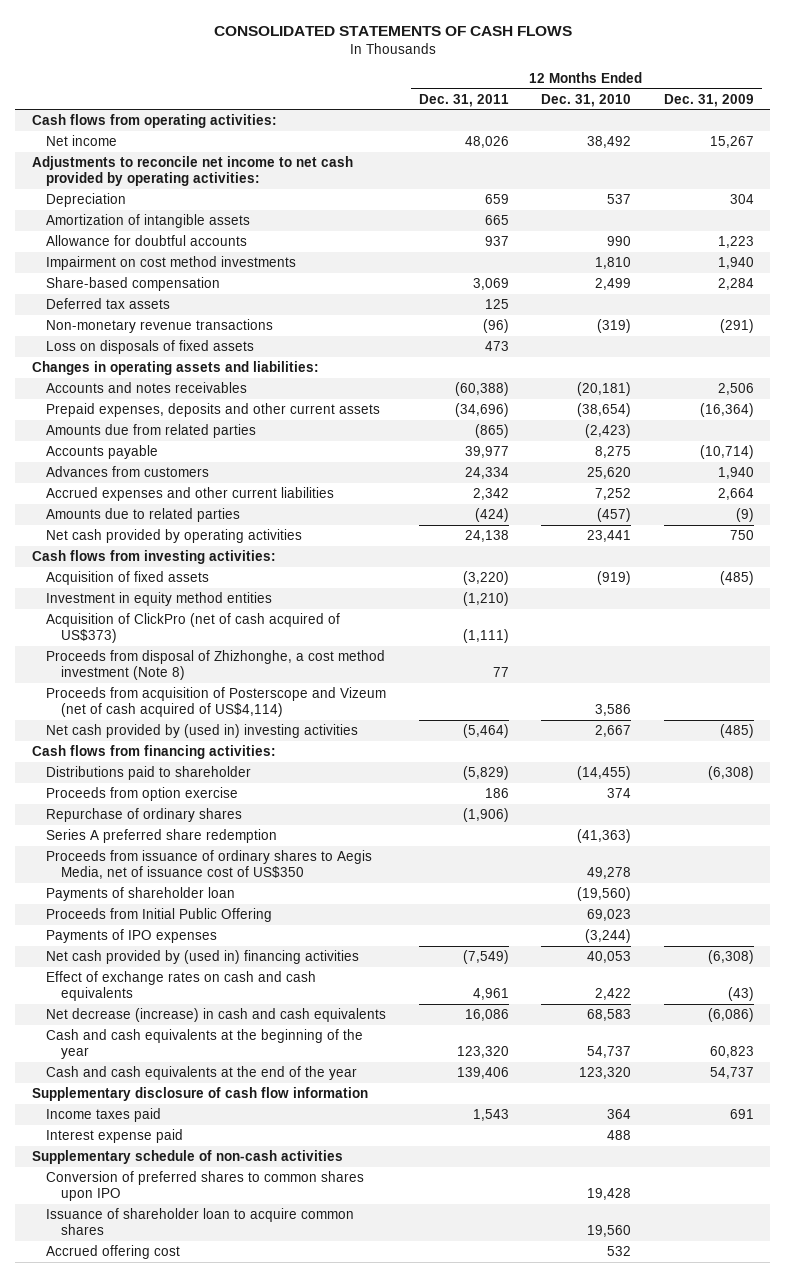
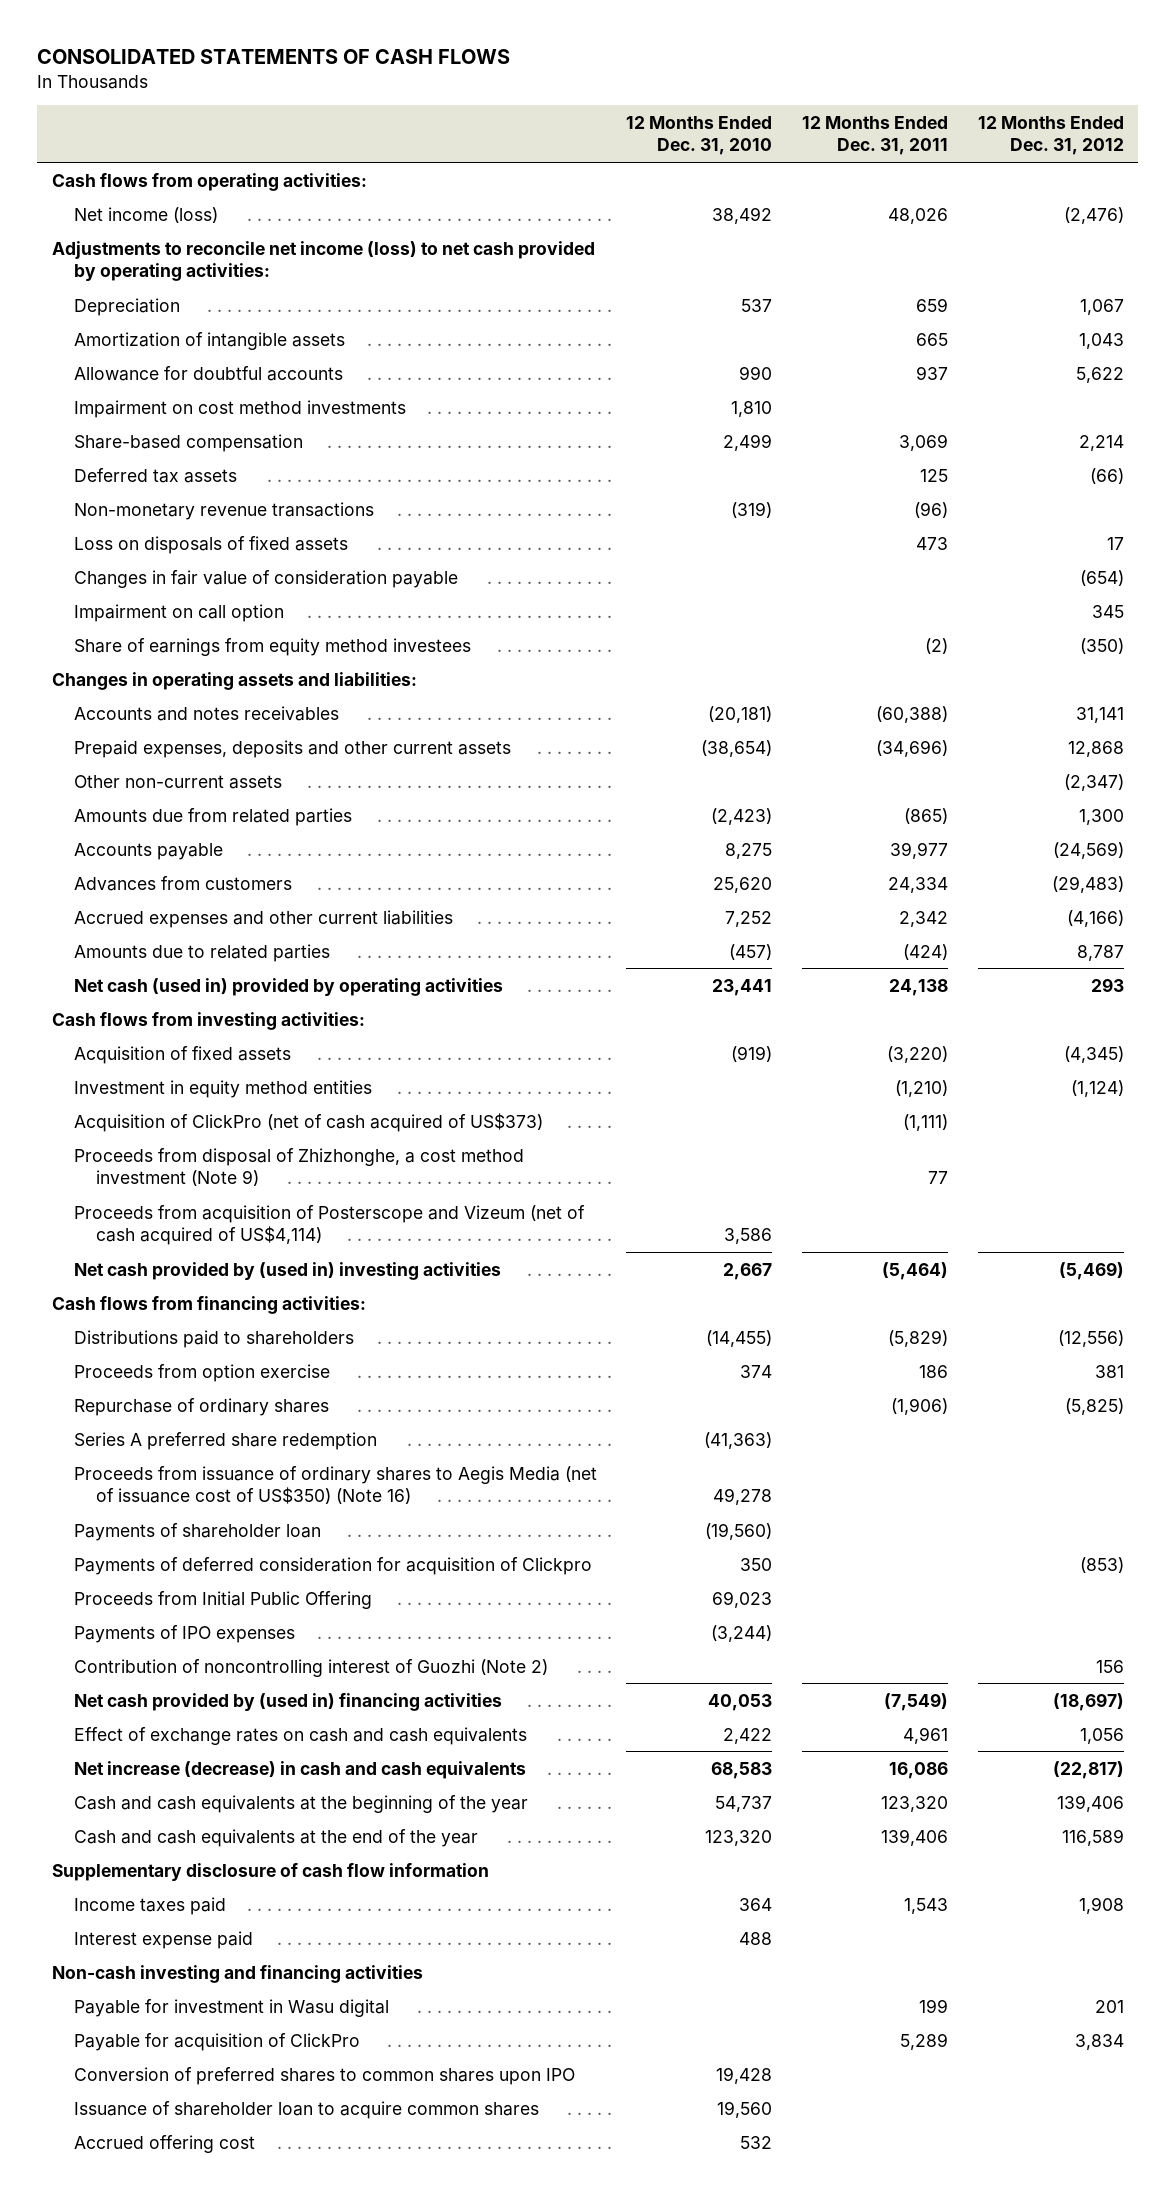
[663,93,754,107] Dec. 31, 2009 -> none
none -> [977,115,1124,156] 12 Months Ended Dec. 31, 2012
[46,135,118,147] Net income -> [73,206,218,223] Net income (loss)
[31,156,353,186] Adjustments to reconcile net income to net cash provided by operating activities: -> [51,240,595,282] Adjustments to reconcile net income (loss) to net cash provided by operating activities:
none -> [73,569,458,588] Changes in fair value of consideration payable
none -> [73,603,284,622] Impairment on call option
none -> [73,637,471,656] Share of earnings from equity method investees
none -> [73,774,282,789] Other non-current assets
[46,529,303,544] Net cash provided by operating activities -> [73,977,503,996] Net cash (used in) provided by operating activities
[46,650,386,680] Proceeds from disposal of Zhizhonghe, a cost method investment (Note 8) -> [73,1147,524,1187] Proceeds from disposal of Zhizhonghe, a cost method investment (Note 9)
[46,766,252,781] Distributions paid to shareholder -> [73,1329,354,1348] Distributions paid to shareholders
[46,850,373,879] Proceeds from issuance of ordinary shares to Aegis Media, net of issuance cost of US$350 -> [73,1465,597,1505] Proceeds from issuance of ordinary shares to Aegis Media (net of issuance cost of US$350) (Note 16)
none -> [73,1556,592,1575] Payments of deferred consideration for acquisition of Clickpro
none -> [73,1658,548,1677] Contribution of noncontrolling interest of Guozhi (Note 2)
[46,1008,387,1023] Net decrease (increase) in cash and cash equivalents -> [73,1760,526,1779] Net increase (decrease) in cash and cash equivalents
[31,1150,343,1165] Supplementary schedule of non-cash activities -> [51,1964,423,1983] Non-cash investing and financing activities
none -> [73,1998,389,2017] Payable for investment in Wasu digital
none -> [73,2032,360,2051] Payable for acquisition of ClickPro

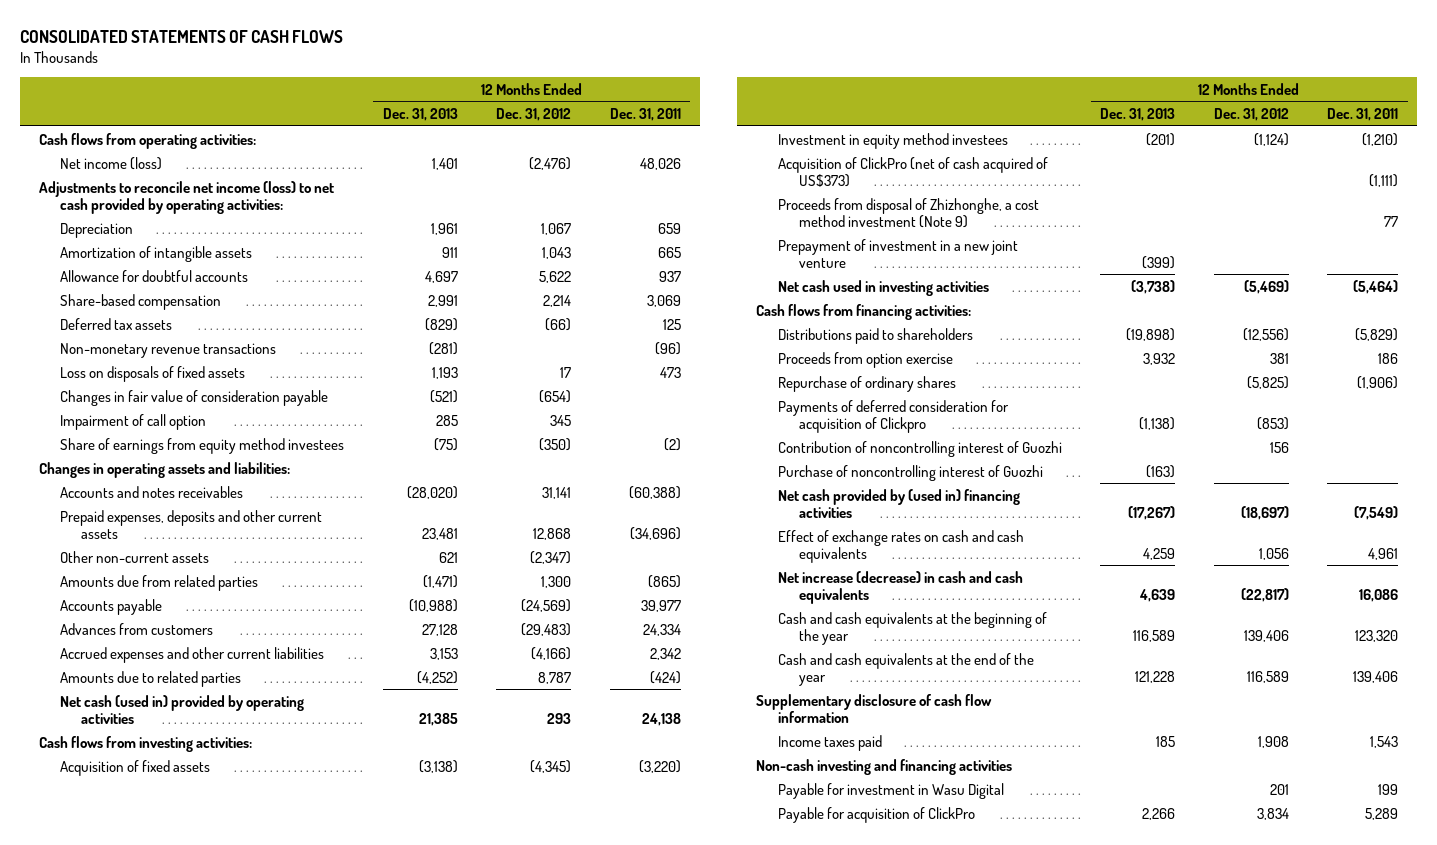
[626,115,773,156] 12 Months Ended Dec. 31, 2010 -> none
none -> [382,108,458,122] Dec. 31, 2013
[73,399,406,418] Impairment on cost method investments -> none
[73,603,284,622] Impairment on call option -> [60,413,207,430] Impairment of call option
[73,1079,372,1098] Investment in equity method entities -> [777,132,1008,149] Investment in equity method investees
[73,1204,585,1246] Proceeds from acquisition of Posterscope and Vizeum (net of cash acquired of US$4,114) -> none
none -> [777,238,1018,268] Prepayment of investment in a new joint venture
[73,1261,501,1280] Net cash provided by (used in) investing activities -> [777,279,989,296] Net cash used in investing activities
[73,1431,377,1450] Series A preferred share redemption -> none
[73,1465,597,1505] Proceeds from issuance of ordinary shares to Aegis Media (net of issuance cost of US$350) (Note 16) -> none
[73,1522,321,1541] Payments of shareholder loan -> none
[73,1590,372,1609] Proceeds from Initial Public Offering -> none
[73,1624,295,1643] Payments of IPO expenses -> none
[73,1658,548,1677] Contribution of noncontrolling interest of Guozhi (Note 2) -> [777,440,1062,457] Contribution of noncontrolling interest of Guozhi
none -> [777,464,1043,481] Purchase of noncontrolling interest of Guozhi
[73,1930,253,1949] Interest expense paid -> none
[73,1998,389,2017] Payable for investment in Wasu digital -> [777,782,1004,799] Payable for investment in Wasu Digital
[73,2066,575,2085] Conversion of preferred shares to common shares upon IPO -> none
[73,2100,539,2119] Issuance of shareholder loan to acquire common shares -> none
[73,2134,255,2153] Accrued offering cost -> none

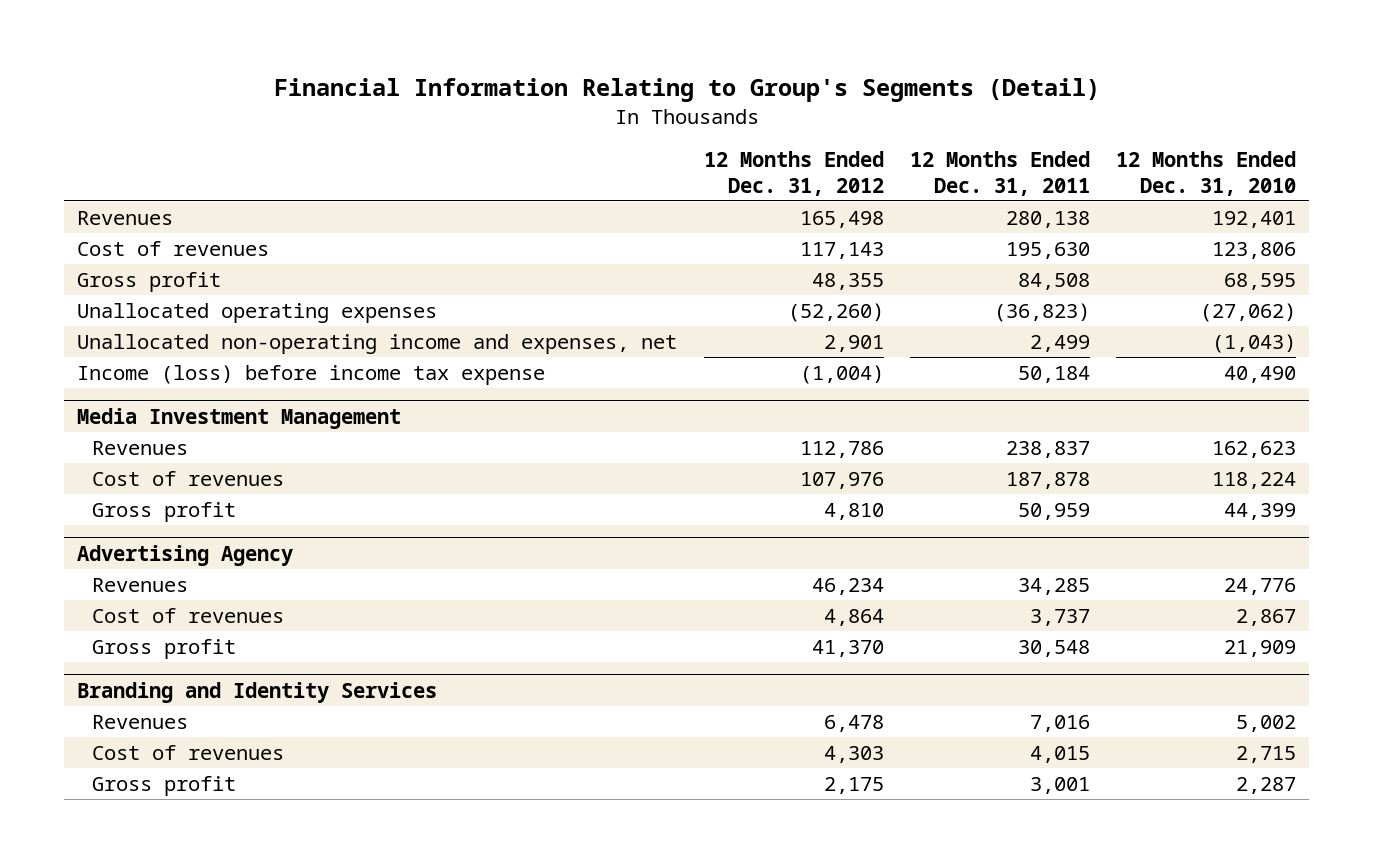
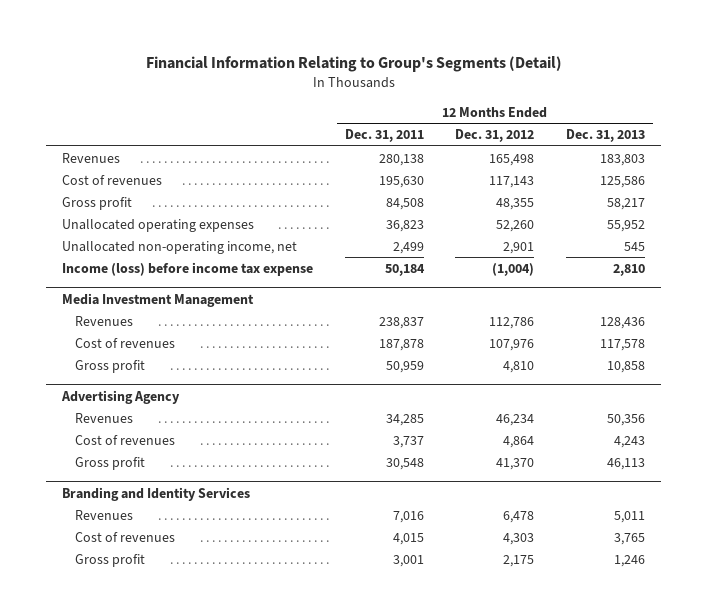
[1116,151,1297,196] 12 Months Ended Dec. 31, 2010 -> none
none -> [566,129,646,143] Dec. 31, 2013
[787,302,884,322] (52,260) -> [496,219,535,232] 52,260
[993,302,1090,322] (36,823) -> [385,219,424,232] 36,823
[77,333,678,354] Unallocated non-operating income and expenses, net -> [61,240,297,254] Unallocated non-operating income, net

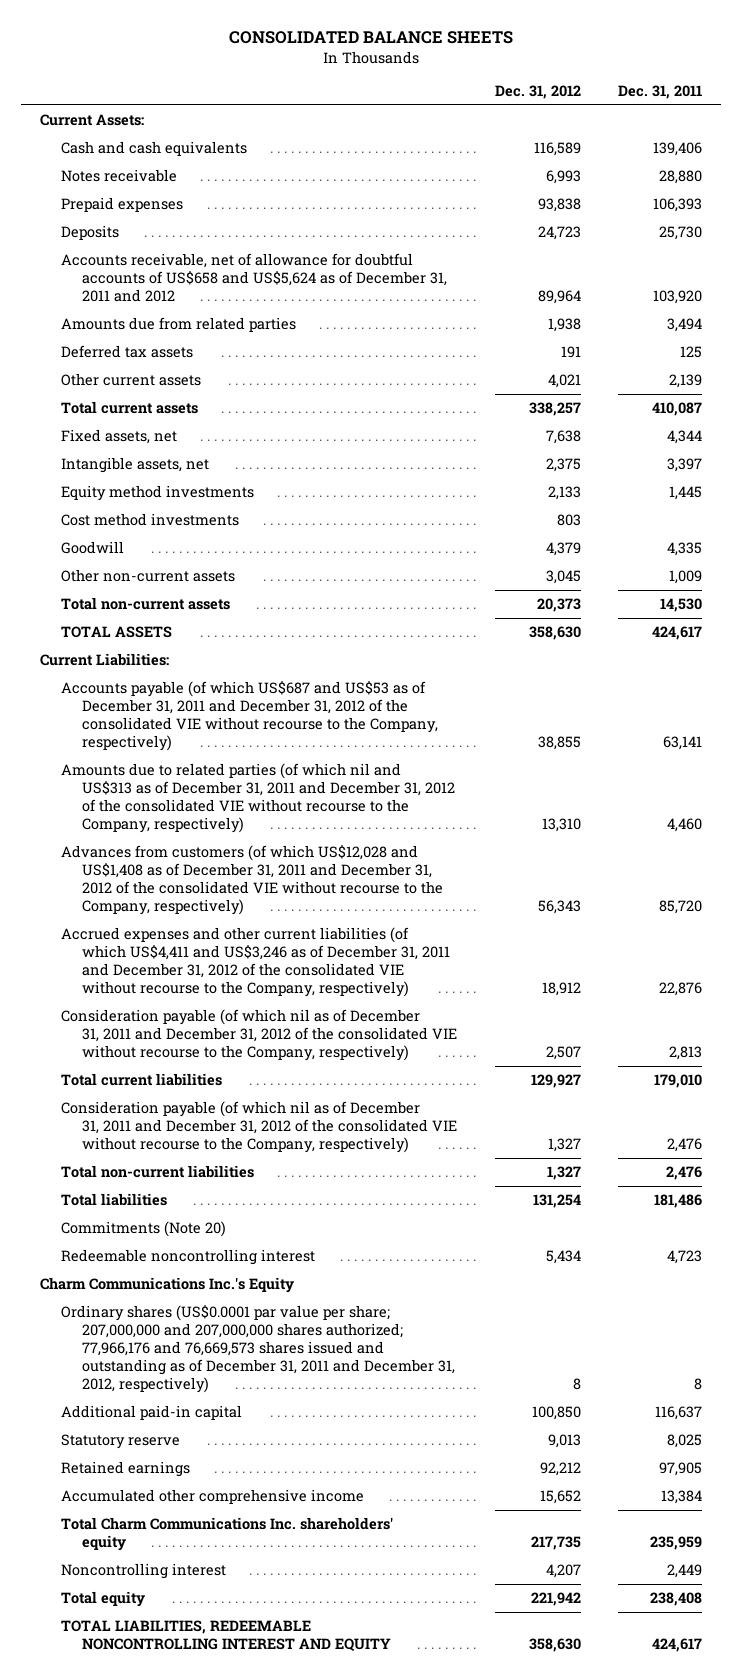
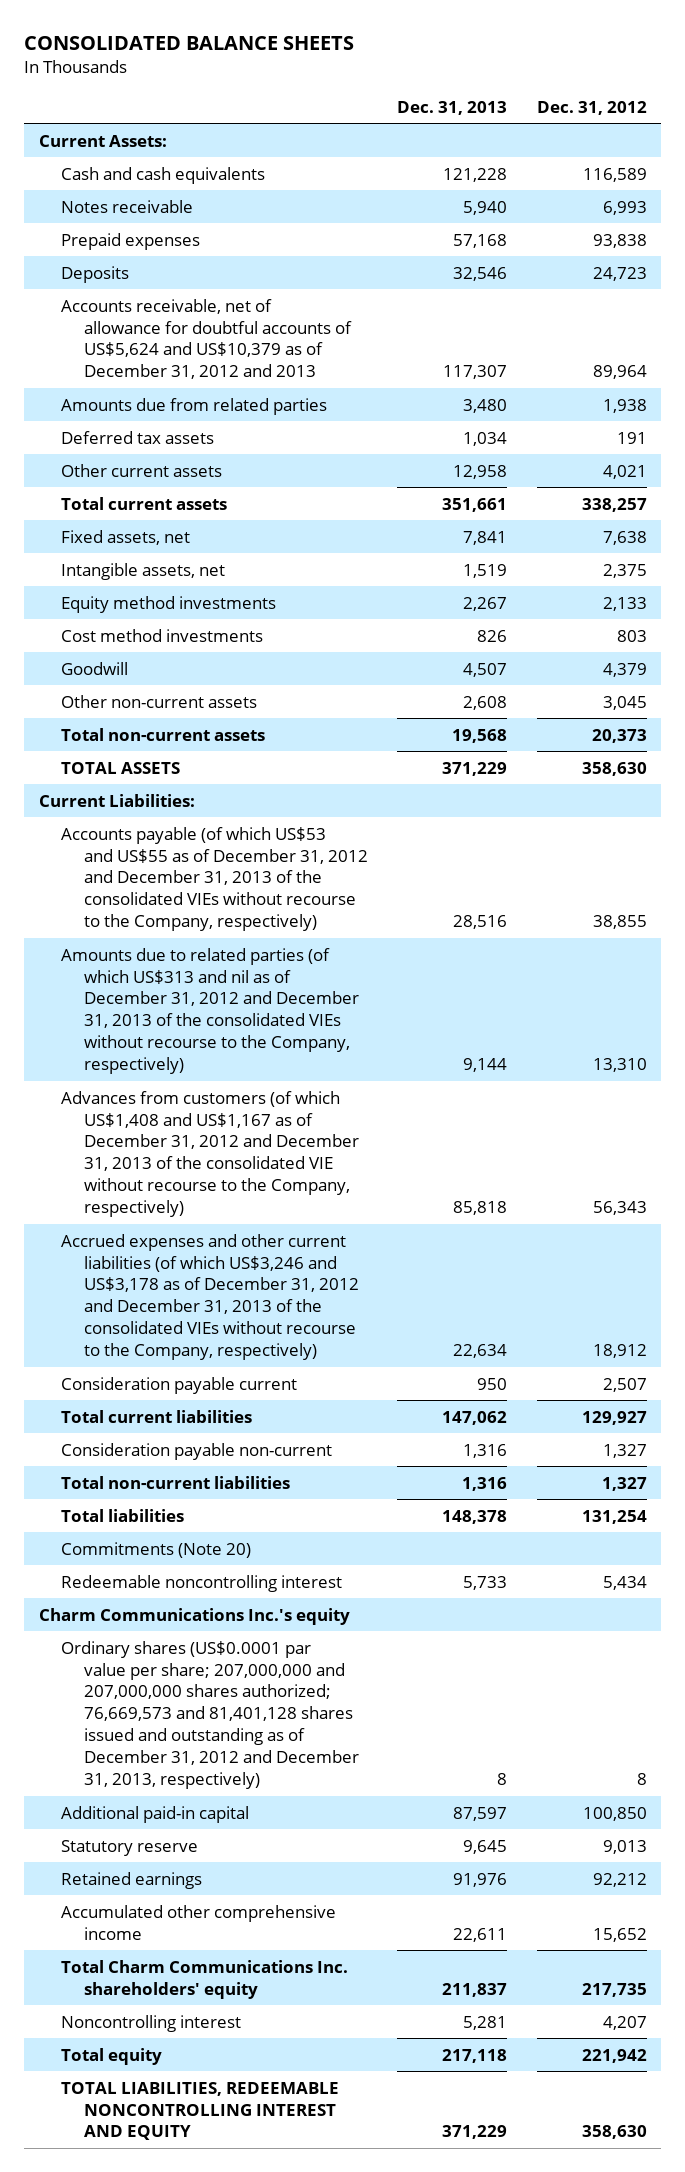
[618,85,703,100] Dec. 31, 2011 -> none
none -> [397,100,508,115] Dec. 31, 2013
[61,252,448,303] Accounts receivable, net of allowance for doubtful accounts of US$658 and US$5,624 as of December 31, 2011 and 2012 -> [61,298,352,380] Accounts receivable, net of allowance for doubtful accounts of US$5,624 and US$10,379 as of December 31, 2012 and 2013
[61,680,439,752] Accounts payable (of which US$687 and US$53 as of December 31, 2011 and December 31, 2012 of the consolidated VIE without recourse to the Company, respectively) -> [61,826,368,932] Accounts payable (of which US$53 and US$55 as of December 31, 2012 and December 31, 2013 of the consolidated VIEs without recourse to the Company, respectively)
[61,762,456,834] Amounts due to related parties (of which nil and US$313 as of December 31, 2011 and December 31, 2012 of the consolidated VIE without recourse to the Company, respectively) -> [61,947,359,1075] Amounts due to related parties (of which US$313 and nil as of December 31, 2012 and December 31, 2013 of the consolidated VIEs without recourse to the Company, respectively)
[61,844,444,916] Advances from customers (of which US$12,028 and US$1,408 as of December 31, 2011 and December 31, 2012 of the consolidated VIE without recourse to the Company, respectively) -> [61,1090,359,1218] Advances from customers (of which US$1,408 and US$1,167 as of December 31, 2012 and December 31, 2013 of the consolidated VIE without recourse to the Company, respectively)
[61,926,451,998] Accrued expenses and other current liabilities (of which US$4,411 and US$3,246 as of December 31, 2011 and December 31, 2012 of the consolidated VIE without recourse to the Company, respectively) -> [61,1233,359,1361] Accrued expenses and other current liabilities (of which US$3,246 and US$3,178 as of December 31, 2012 and December 31, 2013 of the consolidated VIEs without recourse to the Company, respectively)
[61,1008,458,1062] Consideration payable (of which nil as of December 31, 2011 and December 31, 2012 of the consolidated VIE without recourse to the Company, respectively) -> [61,1376,298,1394] Consideration payable current
[61,1100,458,1154] Consideration payable (of which nil as of December 31, 2011 and December 31, 2012 of the consolidated VIE without recourse to the Company, respectively) -> [61,1442,333,1460] Consideration payable non-current
[39,1276,294,1293] Charm Communications Inc.'s Equity -> [38,1607,350,1625] Charm Communications Inc.'s equity
[61,1304,456,1394] Ordinary shares (US$0.0001 par value per share; 207,000,000 and 207,000,000 shares authorized; 77,966,176 and 76,669,573 shares issued and outstanding as of December 31, 2011 and December 31, 2012, respectively) -> [61,1640,359,1790] Ordinary shares (US$0.0001 par value per share; 207,000,000 and 207,000,000 shares authorized; 76,669,573 and 81,401,128 shares issued and outstanding as of December 31, 2012 and December 31, 2013, respectively)

